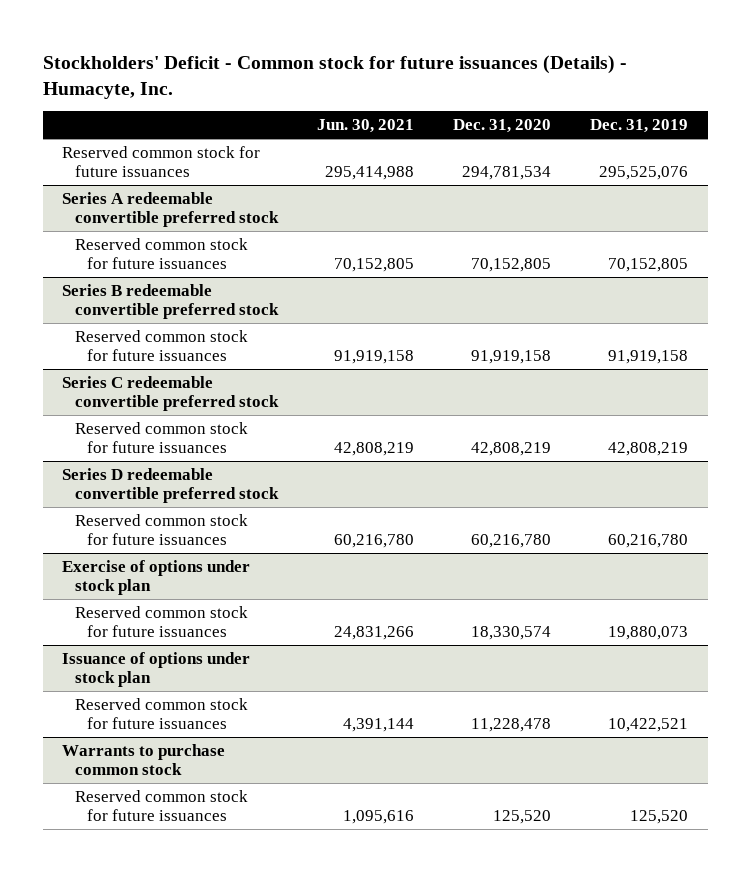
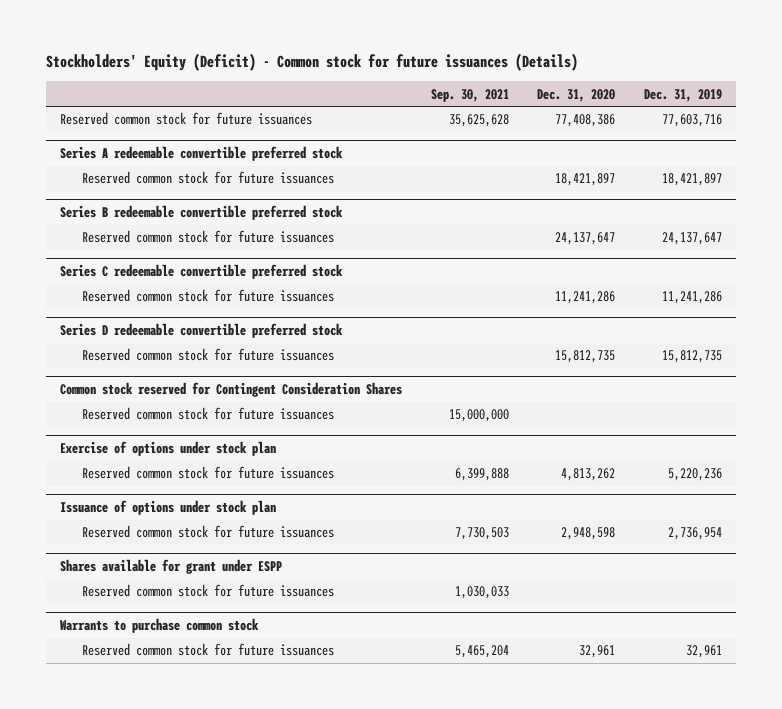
[42,54,627,99] Stockholders' Deficit - Common stock for future issuances (Details) - Humacyte, Inc. -> [45,53,578,72] Stockholders' Equity (Deficit) - Common stock for future issuances (Details)
[316,119,414,134] Jun. 30, 2021 -> none
none -> [430,88,509,102] Sep. 30, 2021
[461,166,551,181] 294,781,534 -> [555,114,616,128] 77,408,386
[598,166,688,181] 295,525,076 -> [661,114,722,128] 77,603,716
[470,258,551,273] 70,152,805 -> [555,173,616,187] 18,421,897
[607,258,688,273] 70,152,805 -> [661,173,722,187] 18,421,897
[470,350,551,365] 91,919,158 -> [555,232,616,246] 24,137,647
[607,350,688,365] 91,919,158 -> [661,232,722,246] 24,137,647
[470,442,551,457] 42,808,219 -> [555,291,616,305] 11,241,286
[607,442,688,457] 42,808,219 -> [661,291,722,305] 11,241,286
[470,534,551,549] 60,216,780 -> [555,350,616,364] 15,812,735
[607,534,688,549] 60,216,780 -> [661,350,722,364] 15,812,735
none -> [59,381,402,397] Common stock reserved for Contingent Consideration Shares
none -> [81,407,334,421] Reserved common stock for future issuances
[470,626,551,641] 18,330,574 -> [561,468,616,482] 4,813,262
[607,626,688,641] 19,880,073 -> [667,468,722,482] 5,220,236
[470,718,551,733] 11,228,478 -> [561,527,616,541] 2,948,598
[607,718,688,733] 10,422,521 -> [667,527,722,541] 2,736,954
none -> [59,558,282,574] Shares available for grant under ESPP
none -> [81,584,334,598] Reserved common stock for future issuances
[492,810,551,825] 125,520 -> [579,645,616,659] 32,961
[629,810,688,825] 125,520 -> [685,645,722,659] 32,961

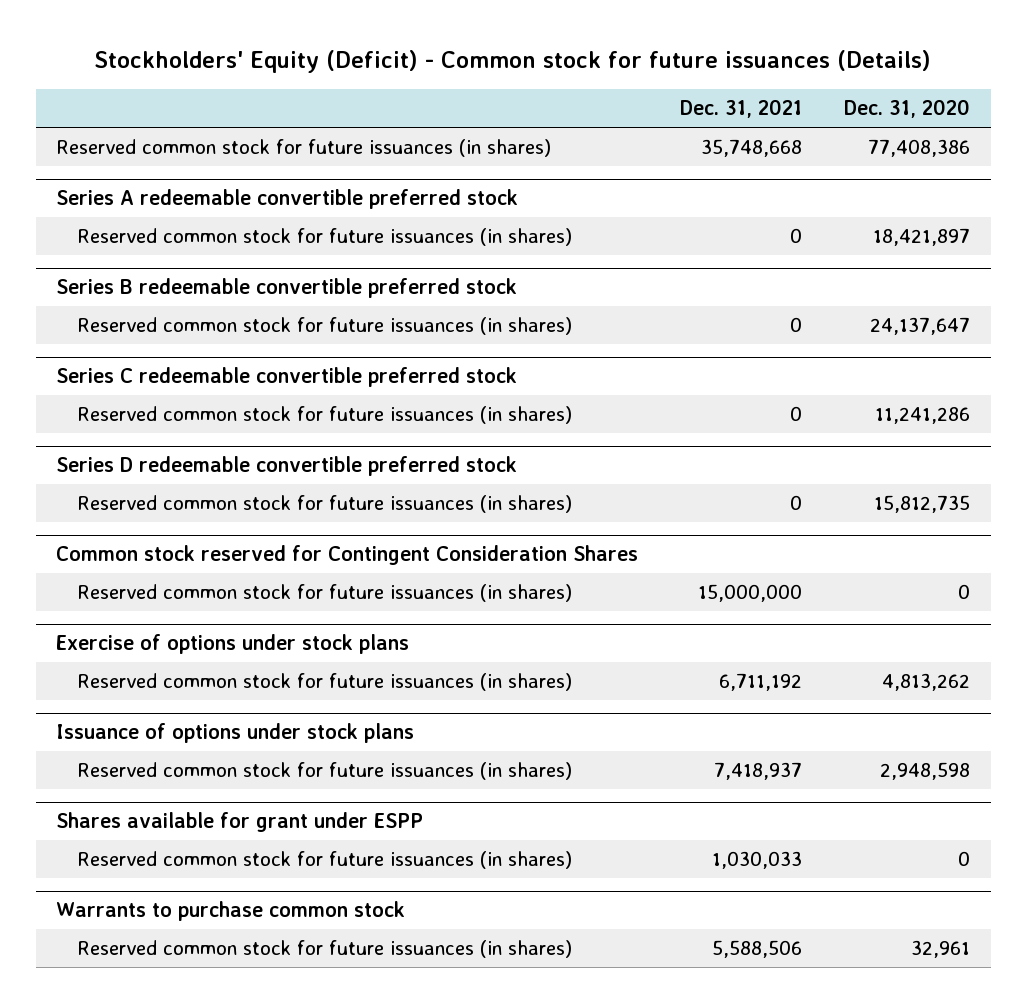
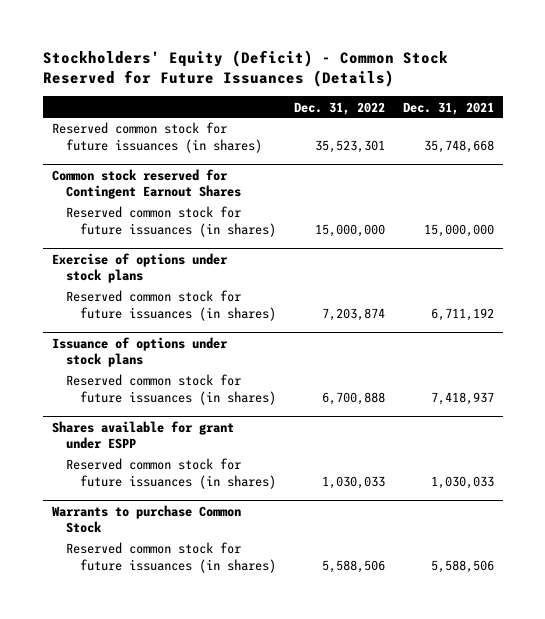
[94,50,932,74] Stockholders' Equity (Deficit) - Common stock for future issuances (Details) -> [42,49,448,88] Stockholders' Equity (Deficit) - Common Stock Reserved for Future Issuances (Details)
[843,99,970,119] Dec. 31, 2020 -> none
none -> [293,101,385,115] Dec. 31, 2022
[56,189,519,210] Series A redeemable convertible preferred stock -> none
[76,228,572,247] Reserved common stock for future issuances (in shares) -> none
[56,278,518,299] Series B redeemable convertible preferred stock -> none
[76,317,572,336] Reserved common stock for future issuances (in shares) -> none
[56,367,518,388] Series C redeemable convertible preferred stock -> none
[76,406,572,425] Reserved common stock for future issuances (in shares) -> none
[56,456,518,477] Series D redeemable convertible preferred stock -> none
[76,495,572,514] Reserved common stock for future issuances (in shares) -> none
[56,545,639,566] Common stock reserved for Contingent Consideration Shares -> [51,168,241,200] Common stock reserved for Contingent Earnout Shares
[56,901,406,922] Warrants to purchase common stock -> [51,504,241,534] Warrants to purchase Common Stock

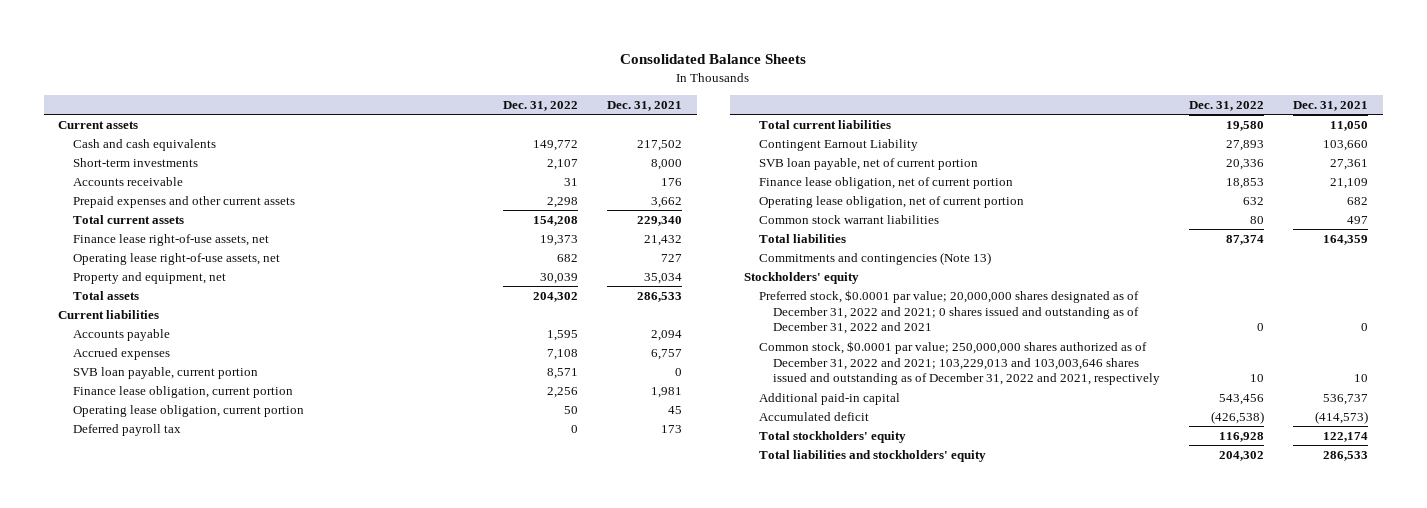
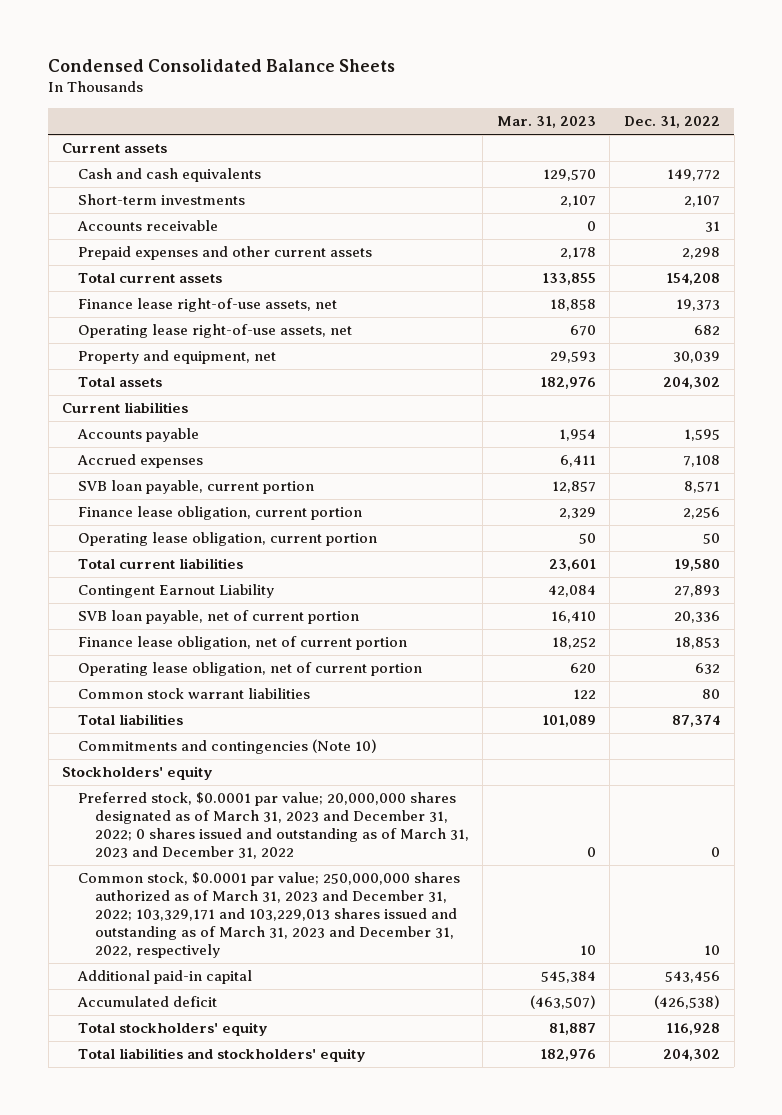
[620,54,807,65] Consolidated Balance Sheets -> [48,58,396,72] Condensed Consolidated Balance Sheets
[607,100,683,111] Dec. 31, 2021 -> none
none -> [496,116,596,129] Mar. 31, 2023
[72,423,181,436] Deferred payroll tax -> none
[758,251,991,265] Commitments and contingencies (Note 13) -> [78,739,378,755] Commitments and contingencies (Note 10)
[758,289,1139,335] Preferred stock, $0.0001 par value; 20,000,000 shares designated as of December 31, 2022 and 2021; 0 shares issued and outstanding as of December 31, 2022 and 2021 -> [78,792,469,859] Preferred stock, $0.0001 par value; 20,000,000 shares designated as of March 31, 2023 and December 31, 2022; 0 shares issued and outstanding as of March 31, 2023 and December 31, 2022
[758,340,1160,386] Common stock, $0.0001 par value; 250,000,000 shares authorized as of December 31, 2022 and 2021; 103,229,013 and 103,003,646 shares issued and outstanding as of December 31, 2022 and 2021, respectively -> [78,872,461,958] Common stock, $0.0001 par value; 250,000,000 shares authorized as of March 31, 2023 and December 31, 2022; 103,329,171 and 103,229,013 shares issued and outstanding as of March 31, 2023 and December 31, 2022, respectively

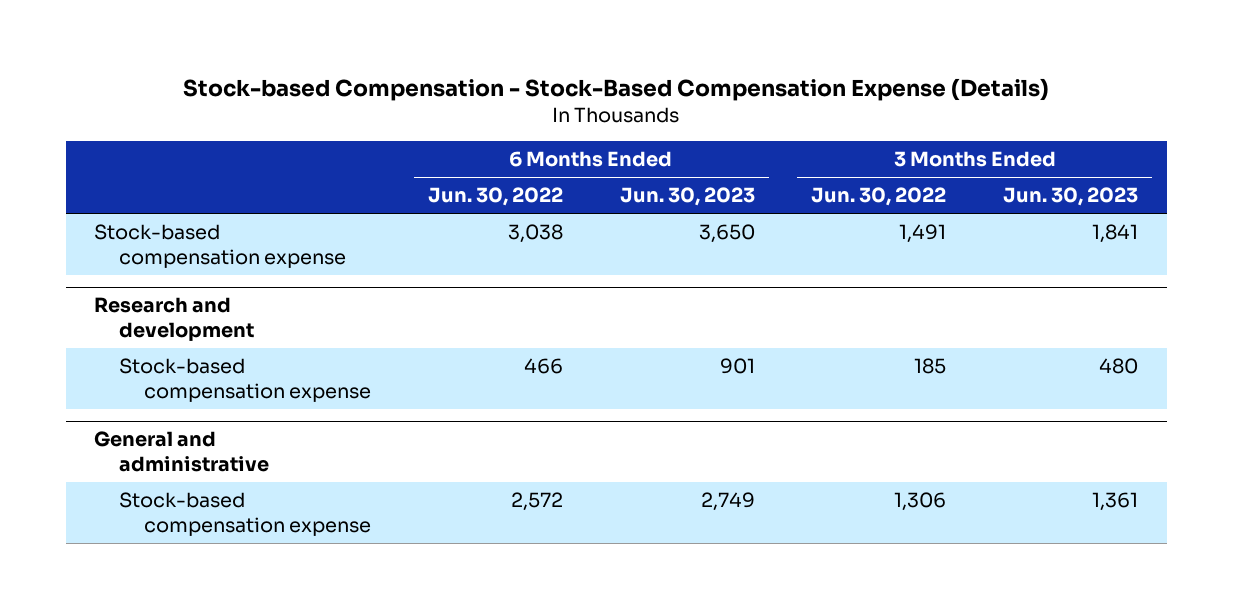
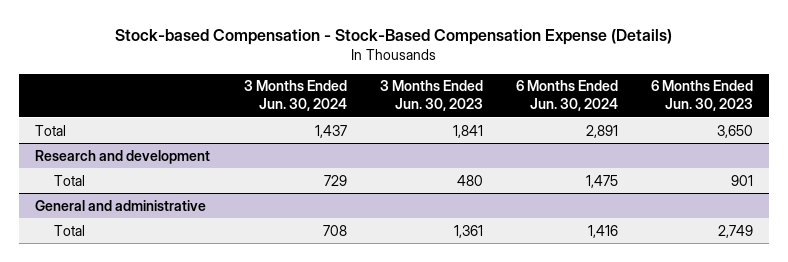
[428,187,564,207] Jun. 30, 2022 -> none
[811,187,947,207] Jun. 30, 2022 -> none
none -> [243,80,347,112] 3 Months Ended Jun. 30, 2024
none -> [515,80,618,112] 6 Months Ended Jun. 30, 2024
[94,224,347,268] Stock-based compensation expense -> [35,124,67,136] Total
[119,358,372,402] Stock-based compensation expense -> [53,174,85,186] Total
[119,492,372,536] Stock-based compensation expense -> [53,224,85,236] Total

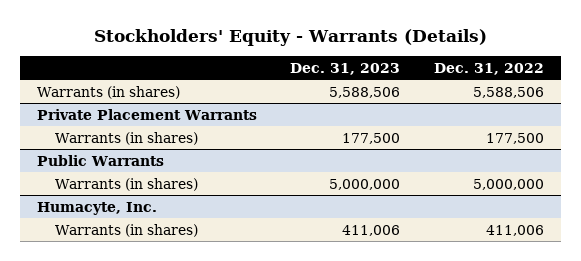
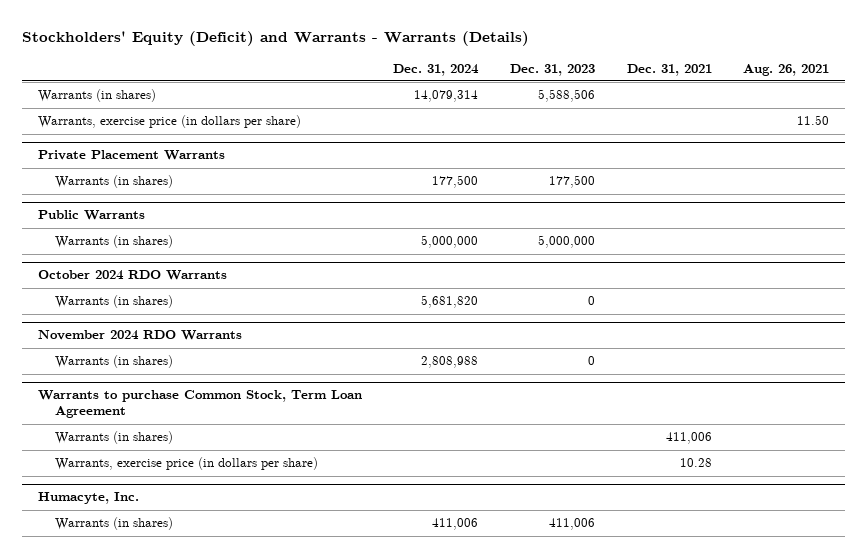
[94,29,488,47] Stockholders' Equity - Warrants (Details) -> [21,31,529,47] Stockholders' Equity (Deficit) and Warrants - Warrants (Details)
[434,62,545,75] Dec. 31, 2022 -> none
none -> [393,63,480,76] Dec. 31, 2024
none -> [626,63,712,76] Dec. 31, 2021
none -> [743,63,830,76] Aug. 26, 2021
none -> [37,115,301,129] Warrants, exercise price (in dollars per share)
none -> [37,270,227,281] October 2024 RDO Warrants
none -> [55,295,174,309] Warrants (in shares)
none -> [37,330,242,341] November 2024 RDO Warrants
none -> [55,355,174,369] Warrants (in shares)
none -> [37,390,362,419] Warrants to purchase Common Stock, Term Loan Agreement
none -> [55,431,174,445] Warrants (in shares)
none -> [55,457,319,471] Warrants, exercise price (in dollars per share)

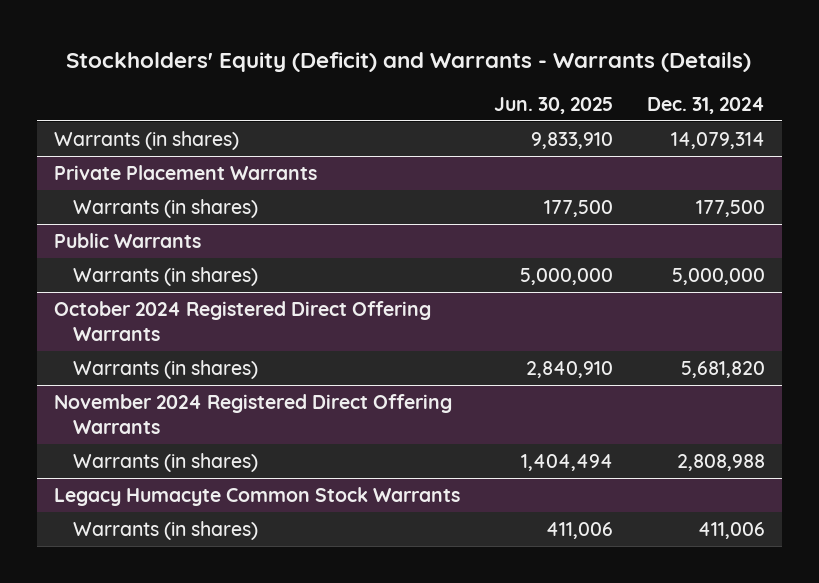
[510,63,596,76] Dec. 31, 2023 -> none
[626,63,712,76] Dec. 31, 2021 -> none
[743,63,830,76] Aug. 26, 2021 -> none
none -> [493,97,613,115] Jun. 30, 2025
[37,115,301,129] Warrants, exercise price (in dollars per share) -> none
[37,270,227,281] October 2024 RDO Warrants -> [54,300,432,342] October 2024 Registered Direct Offering Warrants
[37,330,242,341] November 2024 RDO Warrants -> [54,393,453,435] November 2024 Registered Direct Offering Warrants
[37,390,362,419] Warrants to purchase Common Stock, Term Loan Agreement -> none
[55,431,174,445] Warrants (in shares) -> none
[55,457,319,471] Warrants, exercise price (in dollars per share) -> none
[37,492,139,505] Humacyte, Inc. -> [54,486,461,506] Legacy Humacyte Common Stock Warrants

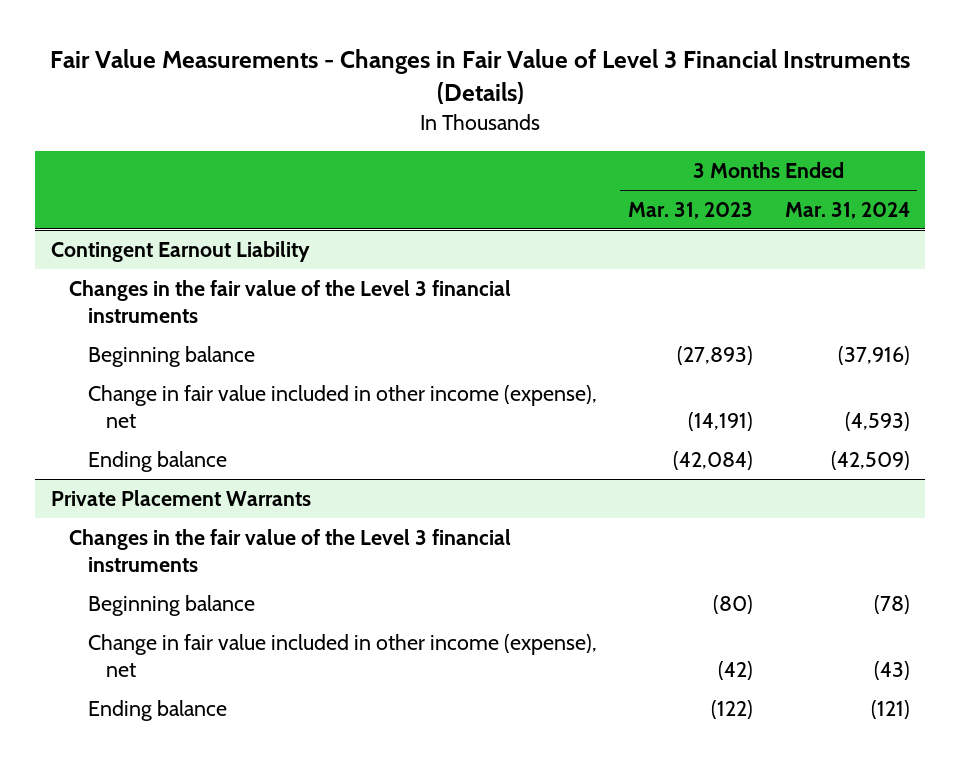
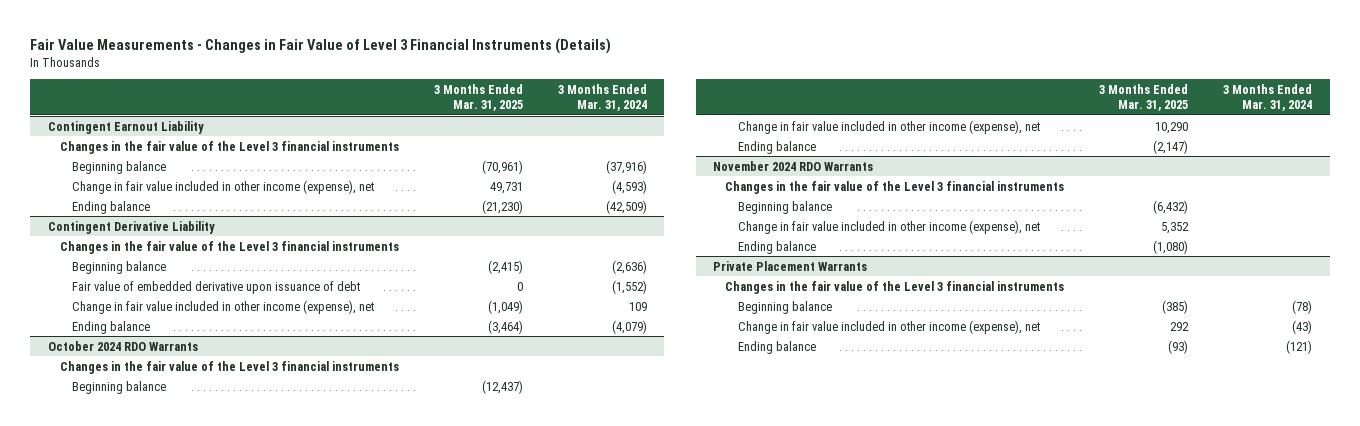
[628,201,754,219] Mar. 31, 2023 -> none
none -> [433,83,523,112] 3 Months Ended Mar. 31, 2025
none -> [47,220,215,234] Contingent Derivative Liability
none -> [59,240,399,254] Changes in the fair value of the Level 3 financial instruments
none -> [72,260,167,274] Beginning balance
none -> [72,280,361,294] Fair value of embedded derivative upon issuance of debt
none -> [72,299,375,314] Change in fair value included in other income (expense), net
none -> [72,320,151,334] Ending balance
none -> [47,340,198,351] October 2024 RDO Warrants
none -> [59,360,399,374] Changes in the fair value of the Level 3 financial instruments
none -> [72,380,167,394] Beginning balance
none -> [737,119,1040,134] Change in fair value included in other income (expense), net
none -> [737,140,816,154] Ending balance
none -> [713,160,874,171] November 2024 RDO Warrants
none -> [725,180,1065,194] Changes in the fair value of the Level 3 financial instruments
none -> [737,200,832,214] Beginning balance
none -> [737,219,1040,234] Change in fair value included in other income (expense), net
none -> [737,240,816,254] Ending balance

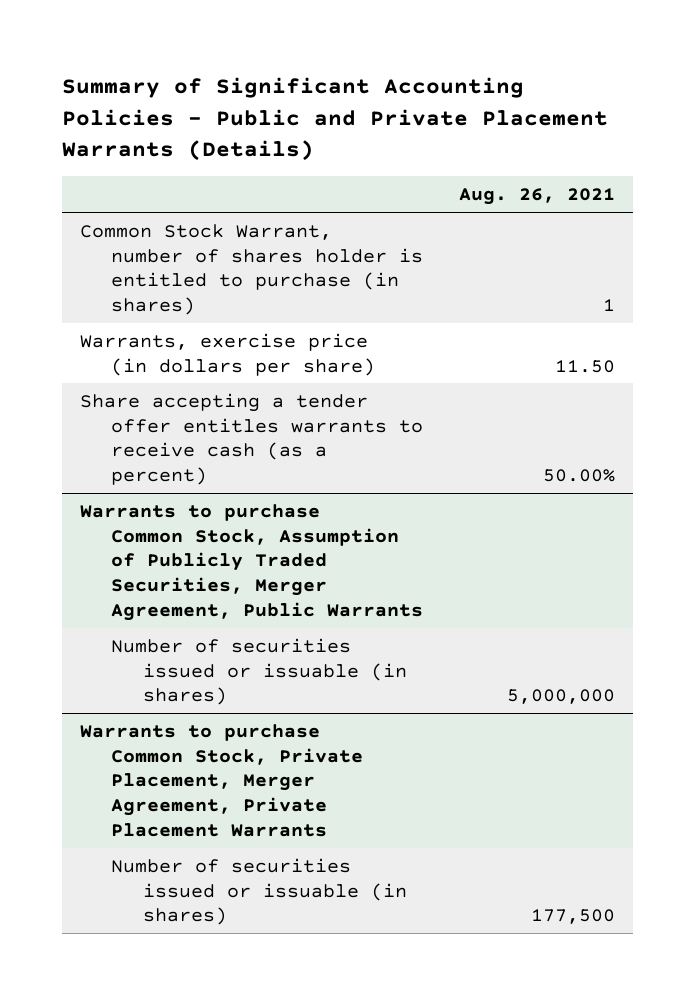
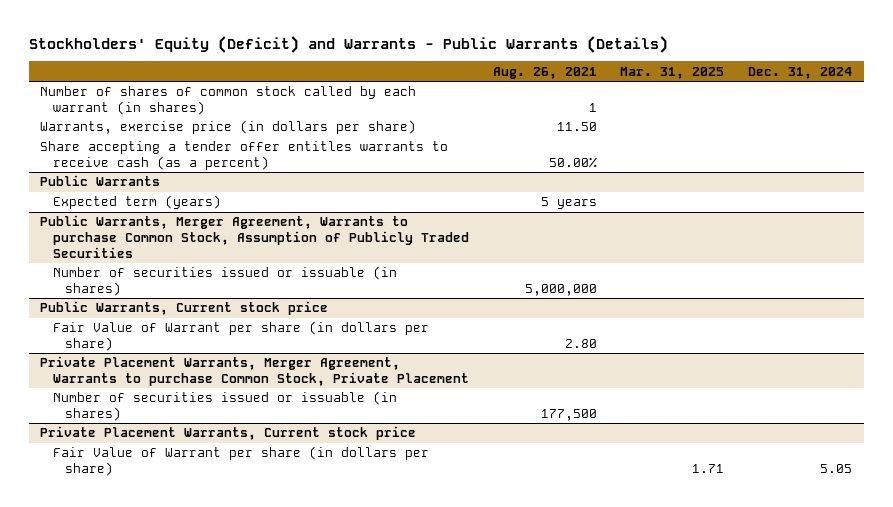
[62,77,609,162] Summary of Significant Accounting Policies - Public and Private Placement Warrants (Details) -> [28,35,668,53] Stockholders' Equity (Deficit) and Warrants - Public Warrants (Details)
none -> [620,66,725,79] Mar. 31, 2025
none -> [748,66,853,79] Dec. 31, 2024
[79,223,424,315] Common Stock Warrant, number of shares holder is entitled to purchase (in shares) -> [40,86,417,116] Number of shares of common stock called by each warrant (in shares)
none -> [40,175,161,187] Public Warrants
none -> [52,195,221,210] Expected term (years)
[79,503,424,621] Warrants to purchase Common Stock, Assumption of Publicly Traded Securities, Merger Agreement, Public Warrants -> [40,215,469,258] Public Warrants, Merger Agreement, Warrants to purchase Common Stock, Assumption of Publicly Traded Securities
none -> [40,301,329,316] Public Warrants, Current stock price
none -> [52,321,429,352] Fair Value of Warrant per share (in dollars per share)
[79,723,364,837] Warrants to purchase Common Stock, Private Placement, Merger Agreement, Private Placement Warrants -> [40,356,469,387] Private Placement Warrants, Merger Agreement, Warrants to purchase Common Stock, Private Placement
none -> [40,426,417,441] Private Placement Warrants, Current stock price
none -> [52,446,429,477] Fair Value of Warrant per share (in dollars per share)

